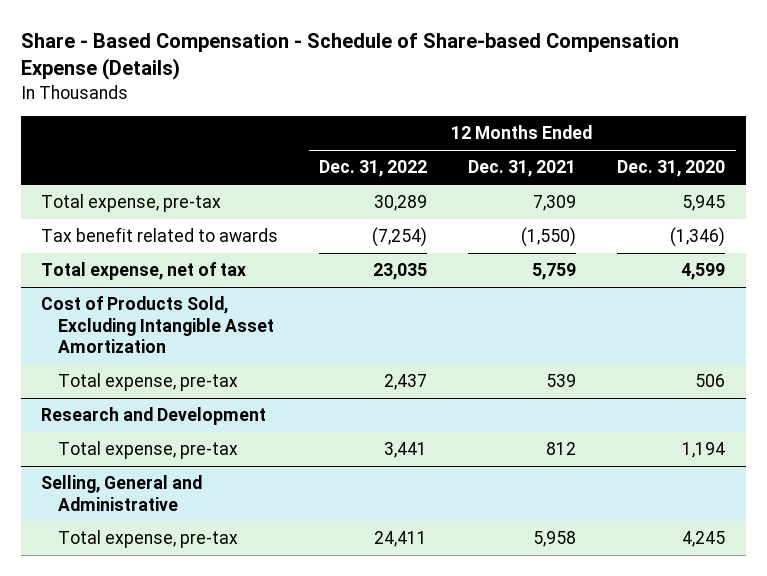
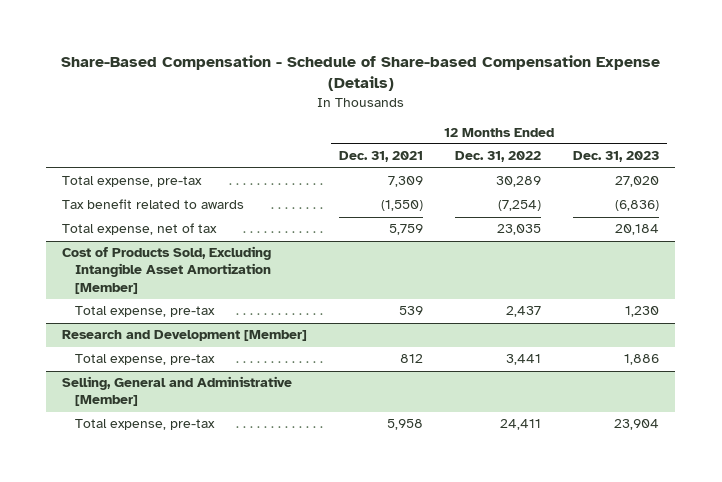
[20,32,679,81] Share - Based Compensation - Schedule of Share-based Compensation Expense (Details) -> [60,55,660,92] Share-Based Compensation - Schedule of Share-based Compensation Expense (Details)
[617,160,726,178] Dec. 31, 2020 -> none
none -> [573,151,660,163] Dec. 31, 2023
[41,296,275,353] Cost of Products Sold, Excluding Intangible Asset Amortization -> [62,246,272,294] Cost of Products Sold, Excluding Intangible Asset Amortization [Member]
[41,407,267,426] Research and Development -> [62,330,308,342] Research and Development [Member]
[41,475,203,511] Selling, General and Administrative -> [62,376,293,407] Selling, General and Administrative [Member]

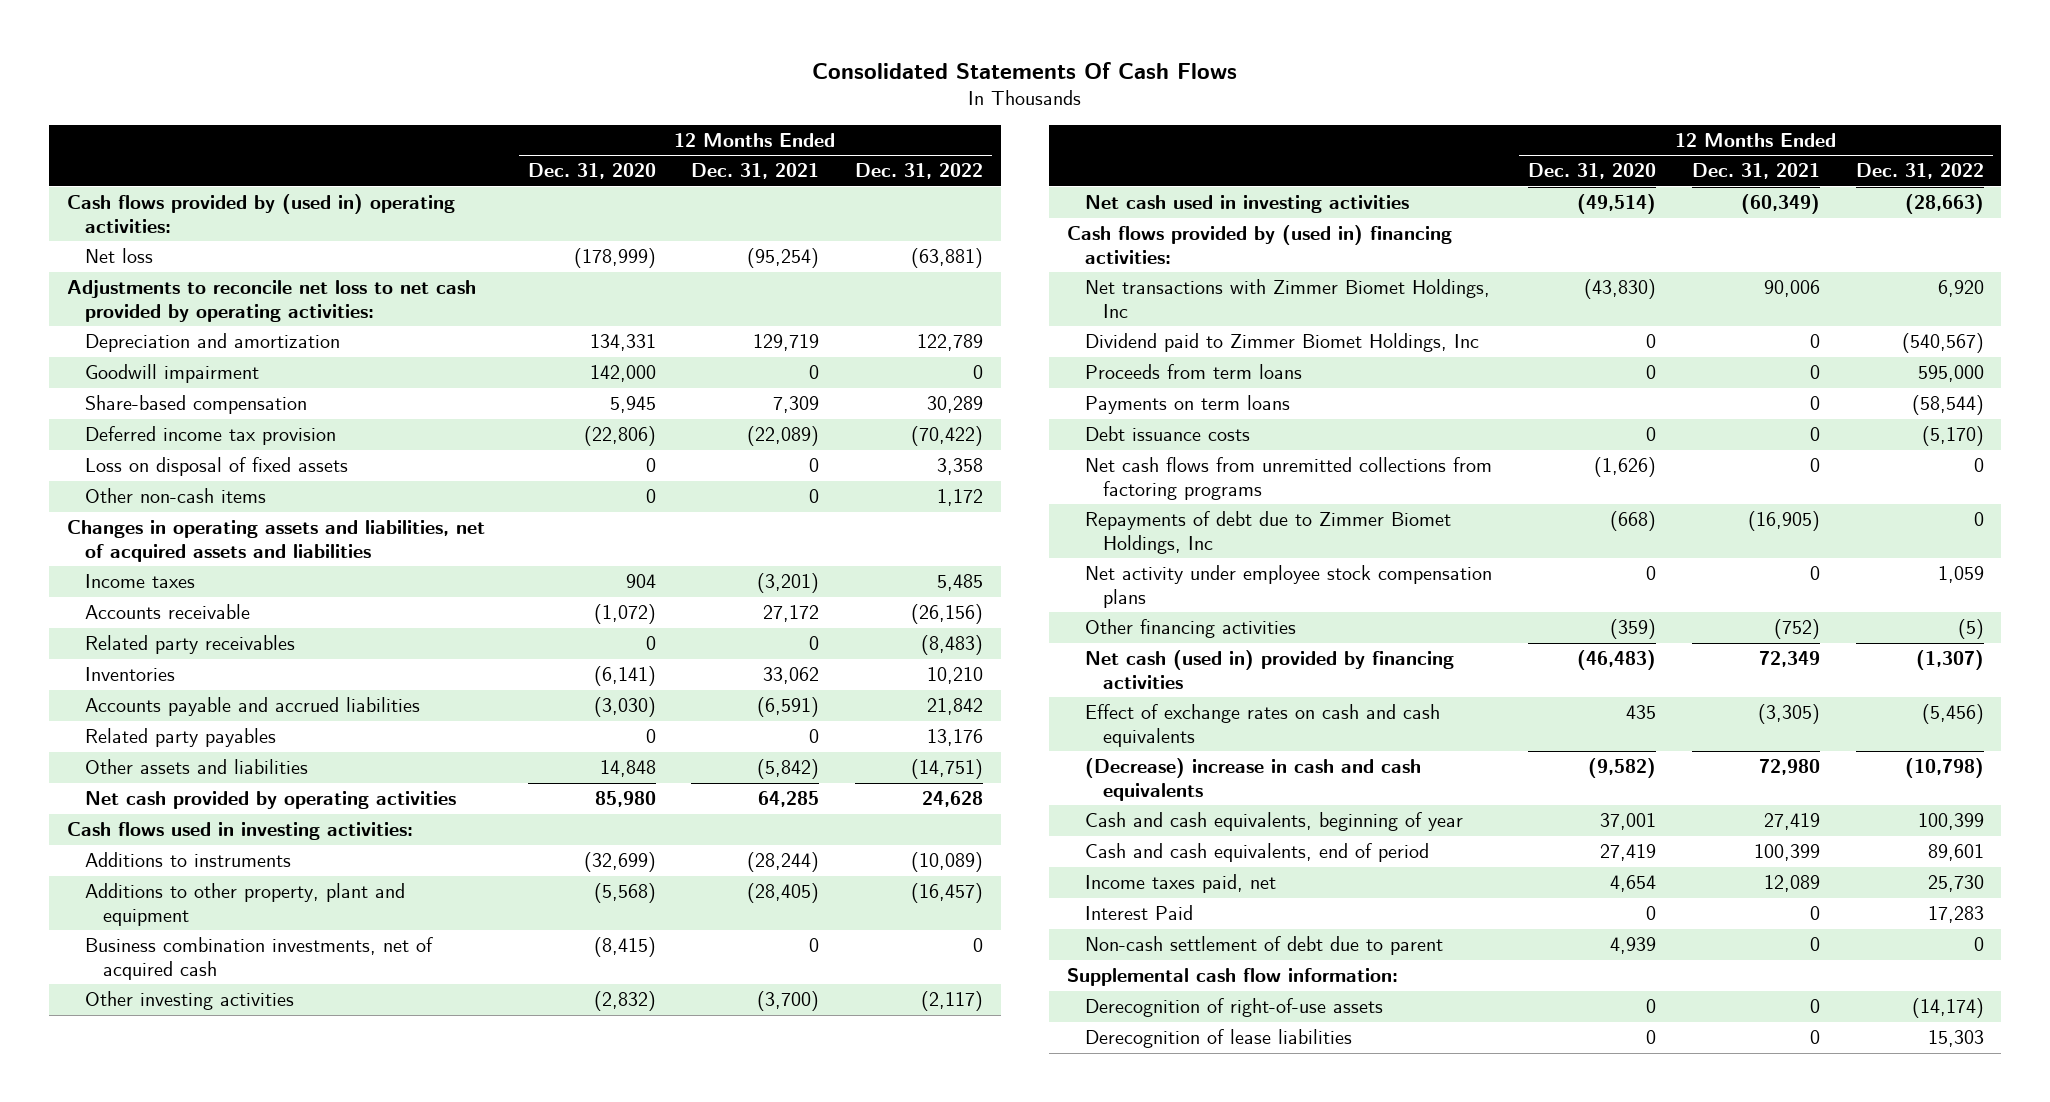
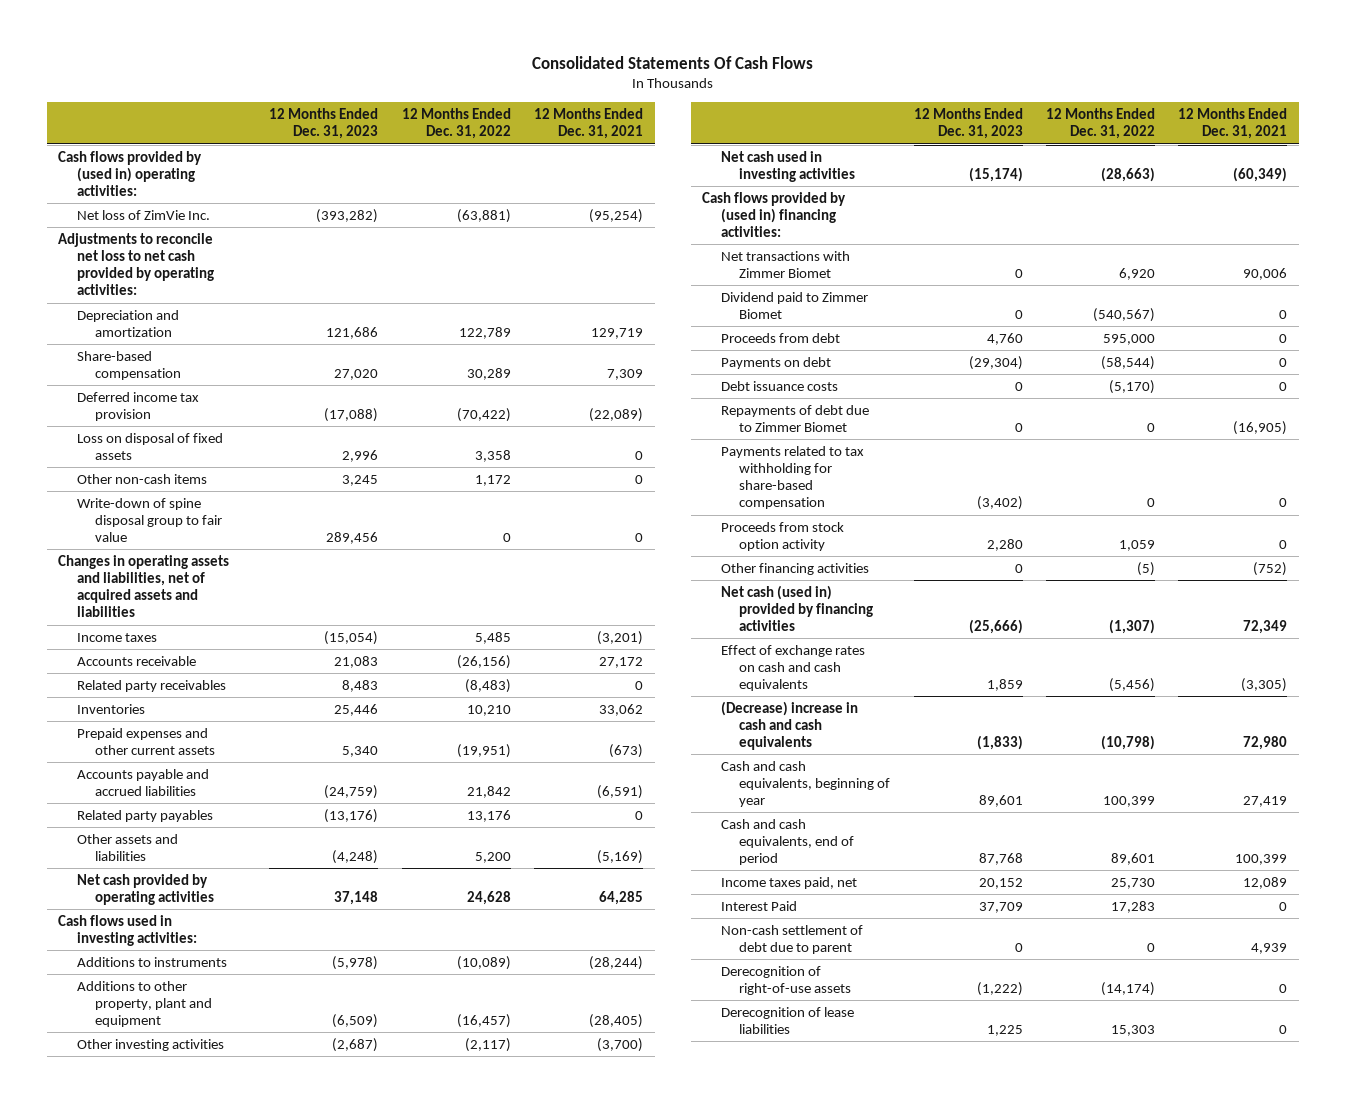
[527,163,656,180] Dec. 31, 2020 -> none
none -> [269,108,379,140] 12 Months Ended Dec. 31, 2023
[84,248,153,264] Net loss -> [76,209,210,220] Net loss of ZimVie Inc.
[84,364,259,384] Goodwill impairment -> none
none -> [76,497,223,542] Write-down of spine disposal group to fair value
none -> [76,727,216,755] Prepaid expenses and other current assets
[757,759,820,780] (5,842) -> [597,849,644,864] (5,169)
[911,759,984,780] (14,751) -> [474,851,511,863] 5,200
[84,937,433,980] Business combination investments, net of acquired cash -> none
[1085,279,1491,318] Net transactions with Zimmer Biomet Holdings, Inc -> [720,250,850,278] Net transactions with Zimmer Biomet
[1085,333,1480,353] Dividend paid to Zimmer Biomet Holdings, Inc -> [720,291,868,319] Dividend paid to Zimmer Biomet
[1085,364,1303,380] Proceeds from term loans -> [720,332,840,343] Proceeds from debt
[1085,395,1291,415] Payments on term loans -> [720,356,831,369] Payments on debt
[1085,457,1493,500] Net cash flows from unremitted collections from factoring programs -> none
[1085,511,1452,554] Repayments of debt due to Zimmer Biomet Holdings, Inc -> [720,404,869,432] Repayments of debt due to Zimmer Biomet
none -> [720,445,864,510] Payments related to tax withholding for share-based compensation
[1085,565,1493,608] Net activity under employee stock compensation plans -> [720,521,844,551] Proceeds from stock option activity
[1067,968,1399,987] Supplemental cash flow information: -> none
[1809,937,1820,952] 0 -> [1251,942,1288,954] 4,939

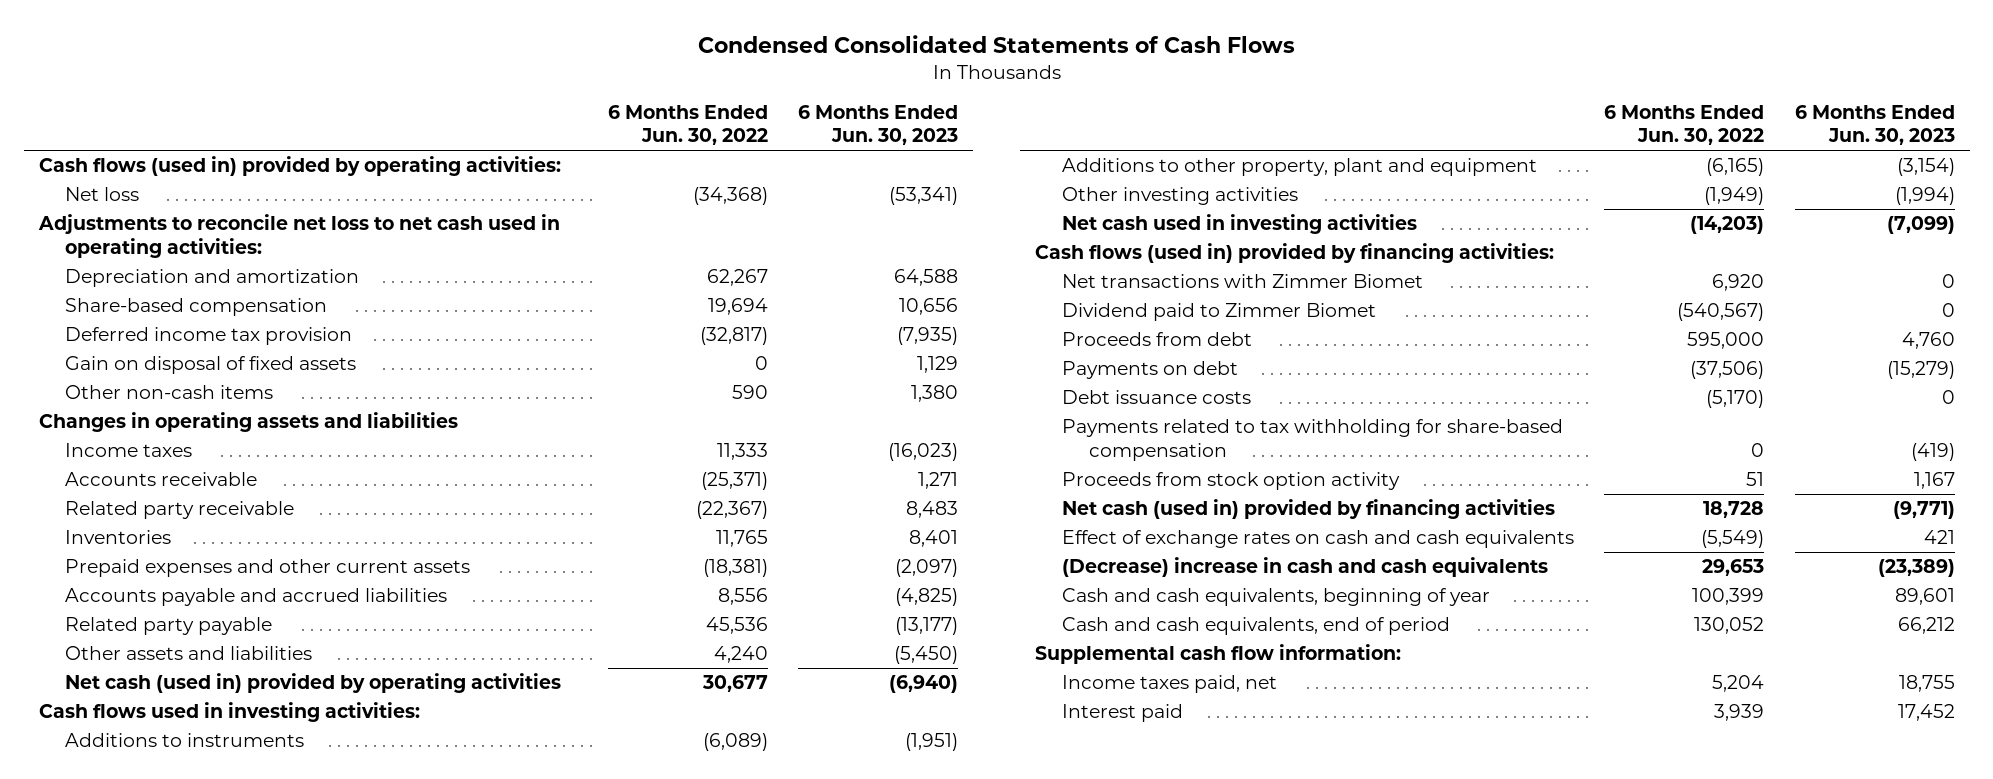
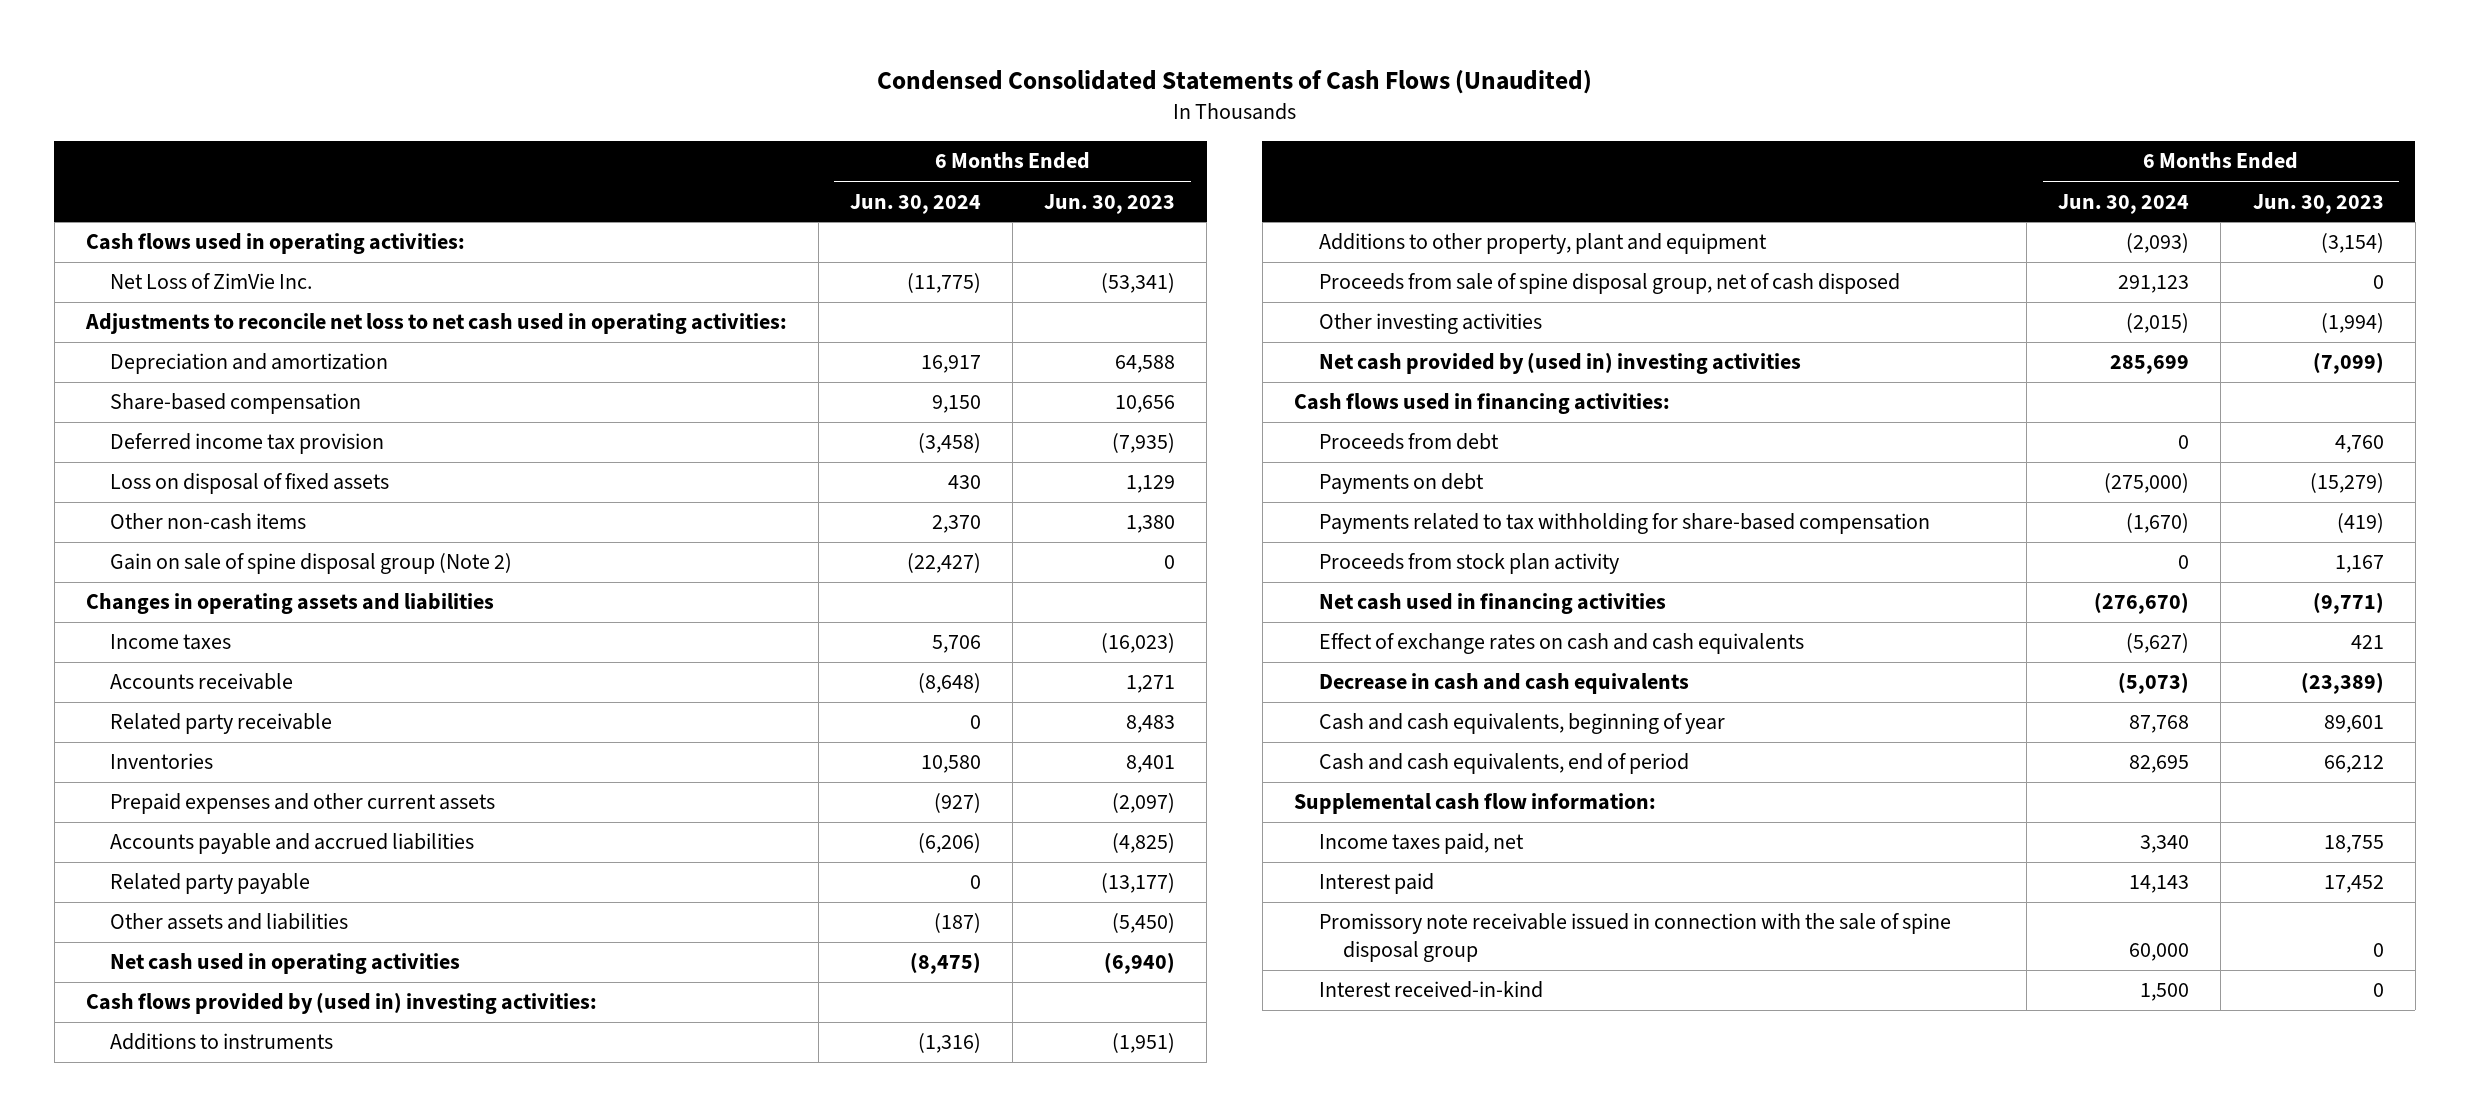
[697,35,1295,54] Condensed Consolidated Statements of Cash Flows -> [876,69,1592,94] Condensed Consolidated Statements of Cash Flows (Unaudited)
[607,104,768,146] 6 Months Ended Jun. 30, 2022 -> none
none -> [850,193,982,214] Jun. 30, 2024
[38,156,561,177] Cash flows (used in) provided by operating activities: -> [85,233,465,255] Cash flows used in operating activities:
[65,187,140,202] Net loss -> [110,273,313,290] Net Loss of ZimVie Inc.
[65,356,357,375] Gain on disposal of fixed assets -> [110,473,390,495] Loss on disposal of fixed assets
none -> [110,553,513,575] Gain on sale of spine disposal group (Note 2)
[65,673,562,694] Net cash (used in) provided by operating activities -> [110,953,461,975] Net cash used in operating activities
[38,702,420,723] Cash flows used in investing activities: -> [85,992,597,1015] Cash flows provided by (used in) investing activities:
none -> [1318,273,1900,295] Proceeds from sale of spine disposal group, net of cash disposed
[1062,274,1424,289] Net transactions with Zimmer Biomet -> none
[1062,303,1377,322] Dividend paid to Zimmer Biomet -> none
[1062,214,1418,235] Net cash used in investing activities -> [1318,352,1801,375] Net cash provided by (used in) investing activities
[1035,243,1555,264] Cash flows (used in) provided by financing activities: -> [1294,393,1671,415] Cash flows used in financing activities:
[1062,390,1252,405] Debt issuance costs -> none
[1062,472,1401,491] Proceeds from stock option activity -> [1318,553,1619,575] Proceeds from stock plan activity
[1062,499,1556,520] Net cash (used in) provided by financing activities -> [1318,593,1666,615] Net cash used in financing activities
[1062,557,1549,578] (Decrease) increase in cash and cash equivalents -> [1318,673,1689,695] Decrease in cash and cash equivalents
none -> [1318,913,1951,963] Promissory note receivable issued in connection with the sale of spine disposal group
none -> [1318,981,1543,999] Interest received-in-kind

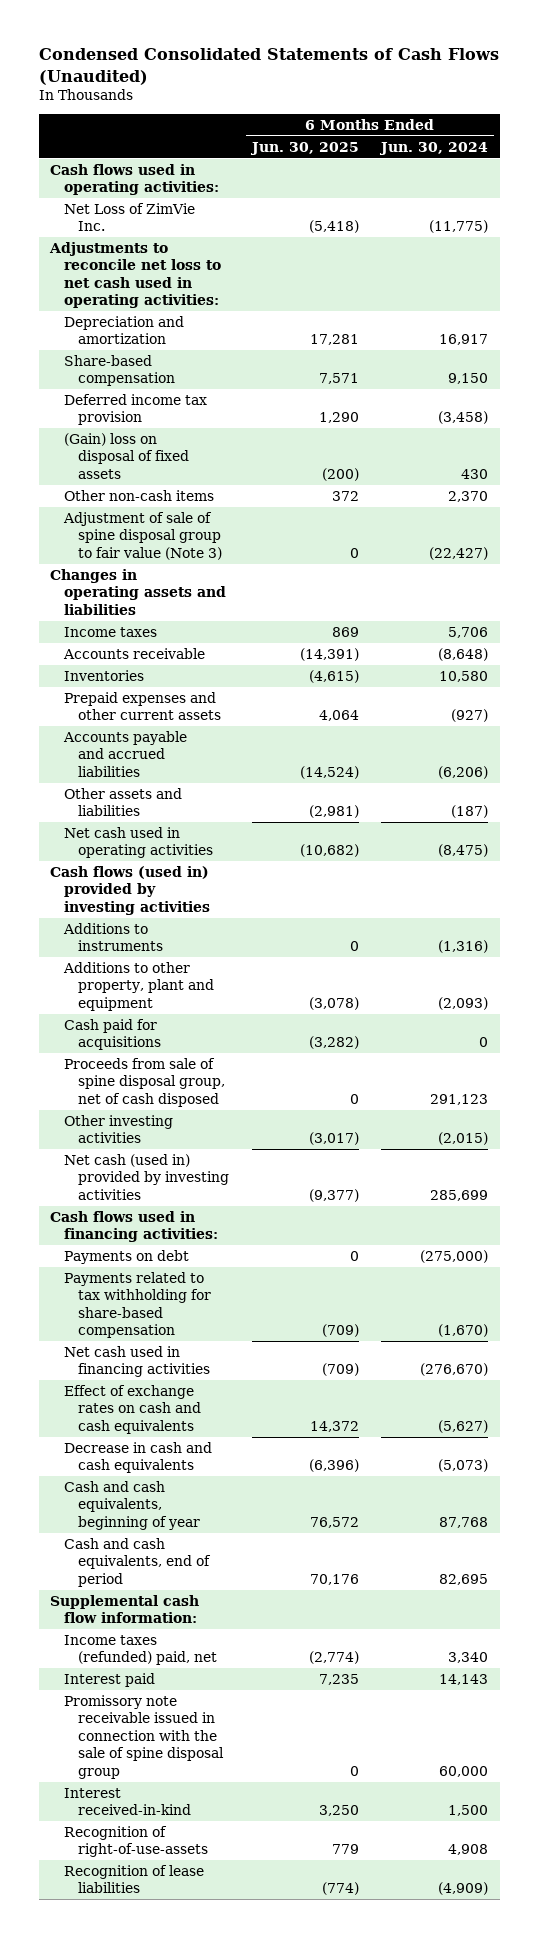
[1044,193,1176,214] Jun. 30, 2023 -> none
none -> [249,141,359,155] Jun. 30, 2025
[110,473,390,495] Loss on disposal of fixed assets -> [64,432,190,479] (Gain) loss on disposal of fixed assets
[110,553,513,575] Gain on sale of spine disposal group (Note 2) -> [63,511,223,560] Adjustment of sale of spine disposal group to fair value (Note 3)
[110,713,333,735] Related party receivable -> none
[110,873,311,895] Related party payable -> none
[85,992,597,1015] Cash flows provided by (used in) investing activities: -> [50,865,211,915] Cash flows (used in) provided by investing activities
none -> [64,1018,162,1051] Cash paid for acquisitions
[1318,352,1801,375] Net cash provided by (used in) investing activities -> [64,1153,230,1200] Net cash (used in) provided by investing activities
[1318,433,1499,451] Proceeds from debt -> none
[1318,553,1619,575] Proceeds from stock plan activity -> none
[1318,833,1524,855] Income taxes paid, net -> [64,1634,218,1666] Income taxes (refunded) paid, net
none -> [64,1825,209,1858] Recognition of right-of-use-assets
none -> [64,1864,205,1894] Recognition of lease liabilities

